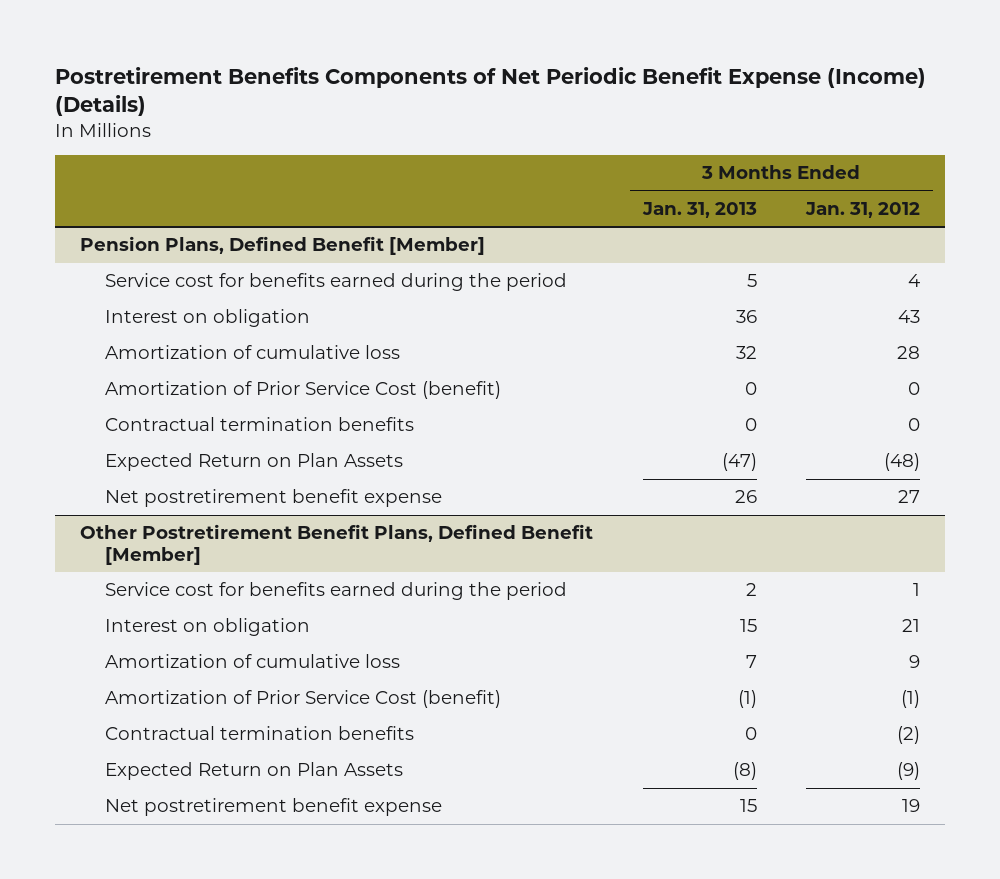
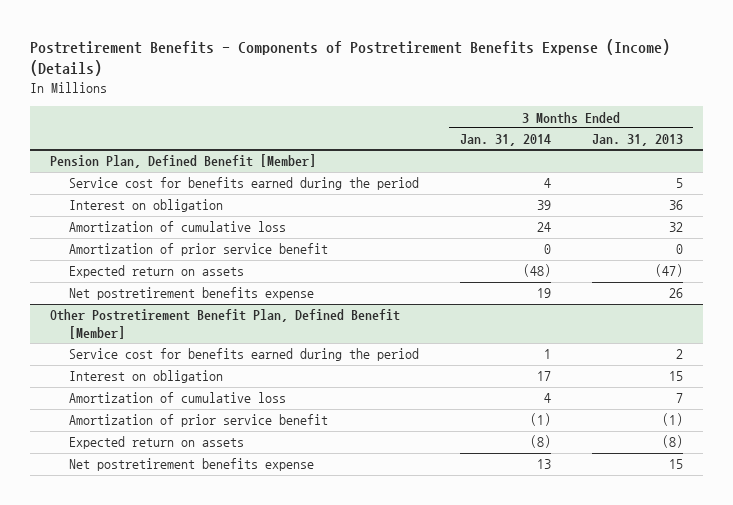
[55,66,927,117] Postretirement Benefits Components of Net Periodic Benefit Expense (Income) (Details) -> [29,38,670,77] Postretirement Benefits - Components of Postretirement Benefits Expense (Income) (Details)
[805,202,921,219] Jan. 31, 2012 -> none
none -> [459,134,551,147] Jan. 31, 2014
[79,236,485,256] Pension Plans, Defined Benefit [Member] -> [50,154,317,169] Pension Plan, Defined Benefit [Member]
[105,417,415,432] Contractual termination benefits -> none
[105,381,502,400] Amortization of Prior Service Cost (benefit) -> [68,243,328,257] Amortization of prior service benefit
[105,453,404,472] Expected Return on Plan Assets -> [68,265,244,279] Expected return on assets
[105,489,443,508] Net postretirement benefit expense -> [68,287,314,301] Net postretirement benefits expense
[79,524,593,566] Other Postretirement Benefit Plans, Defined Benefit [Member] -> [50,309,401,339] Other Postretirement Benefit Plan, Defined Benefit [Member]
[105,726,415,741] Contractual termination benefits -> none
[105,690,502,709] Amortization of Prior Service Cost (benefit) -> [68,414,328,428] Amortization of prior service benefit
[105,762,404,781] Expected Return on Plan Assets -> [68,436,244,450] Expected return on assets
[105,798,443,817] Net postretirement benefit expense -> [68,458,314,472] Net postretirement benefits expense

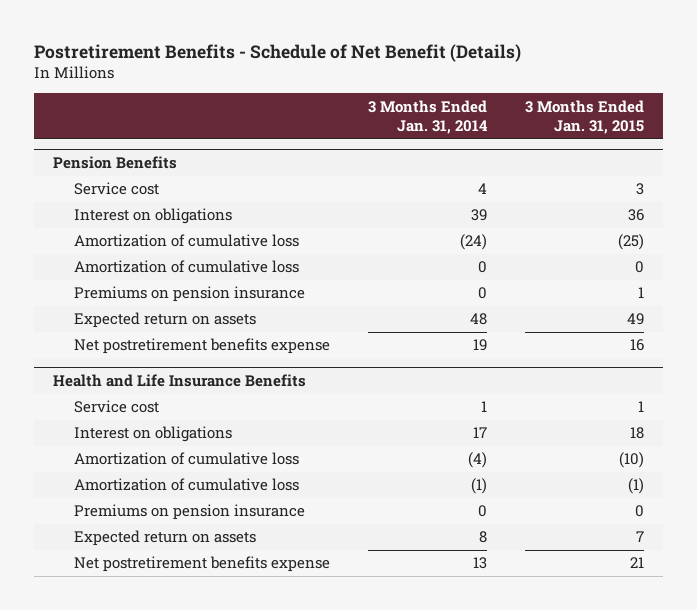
[29,38,670,77] Postretirement Benefits - Components of Postretirement Benefits Expense (Income) (Details) -> [34,43,522,62] Postretirement Benefits - Schedule of Net Benefit (Details)
[591,134,683,147] Jan. 31, 2013 -> none
none -> [524,99,644,135] 3 Months Ended Jan. 31, 2015
[50,154,317,169] Pension Plan, Defined Benefit [Member] -> none
none -> [53,156,178,170] Pension Benefits
[68,177,419,191] Service cost for benefits earned during the period -> [74,182,160,196] Service cost
[68,199,223,213] Interest on obligation -> [74,208,233,225] Interest on obligations
[536,222,551,233] 24 -> [459,234,487,251] (24)
[68,243,328,257] Amortization of prior service benefit -> [74,260,300,274] Amortization of cumulative loss
none -> [74,286,306,303] Premiums on pension insurance
[522,264,551,278] (48) -> [469,313,487,326] 48
[50,309,401,339] Other Postretirement Benefit Plan, Defined Benefit [Member] -> none
none -> [53,374,307,388] Health and Life Insurance Benefits
[68,348,419,362] Service cost for benefits earned during the period -> [74,400,160,414] Service cost
[68,370,223,384] Interest on obligation -> [74,426,233,443] Interest on obligations
[543,393,551,404] 4 -> [467,452,487,469] (4)
[68,414,328,428] Amortization of prior service benefit -> [74,478,300,492] Amortization of cumulative loss
none -> [74,504,306,521] Premiums on pension insurance
[529,435,551,449] (8) -> [478,531,487,544] 8

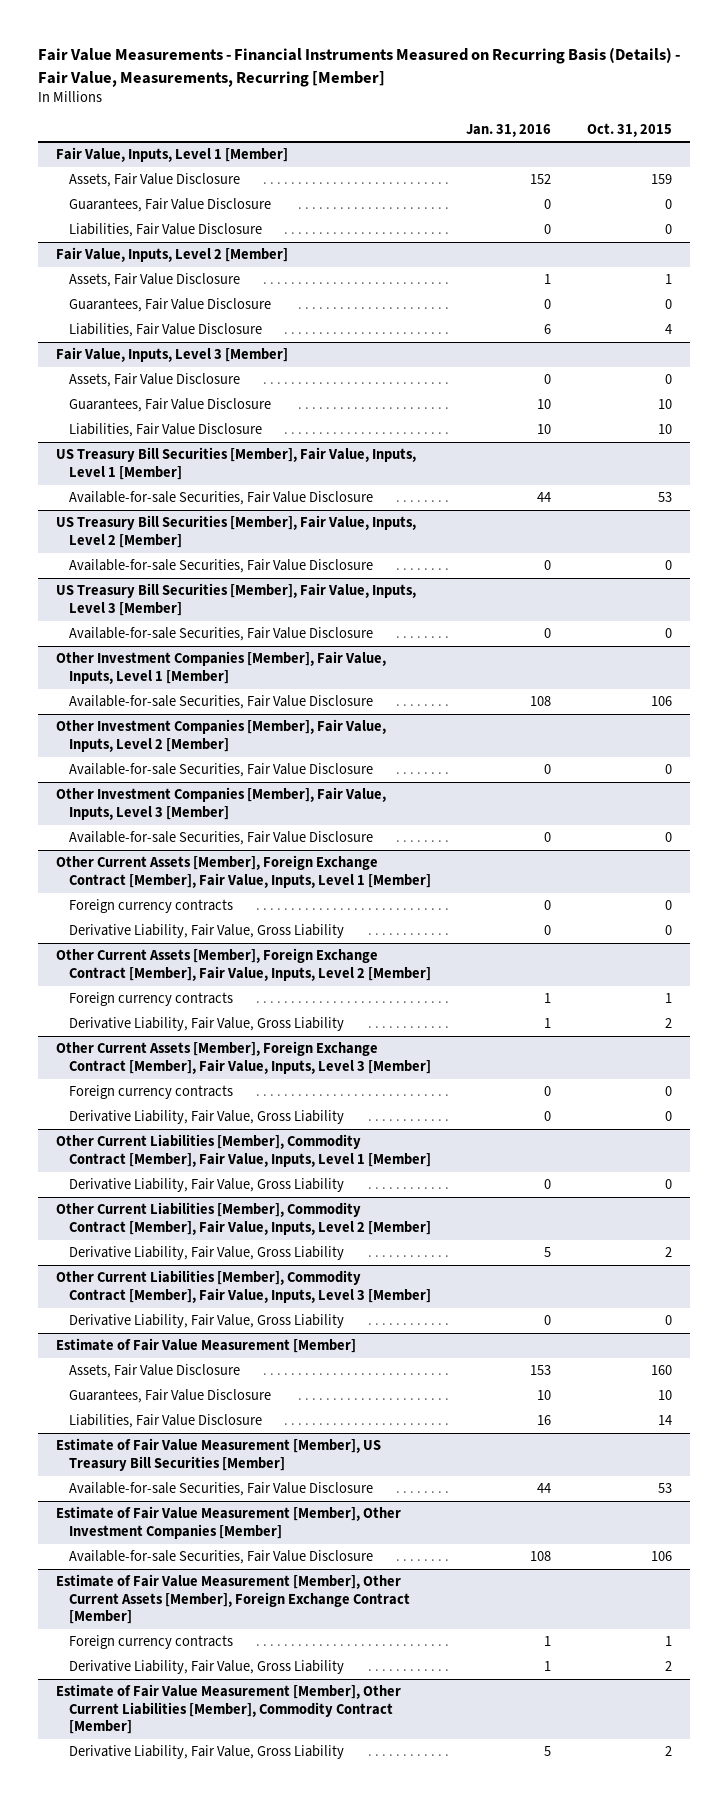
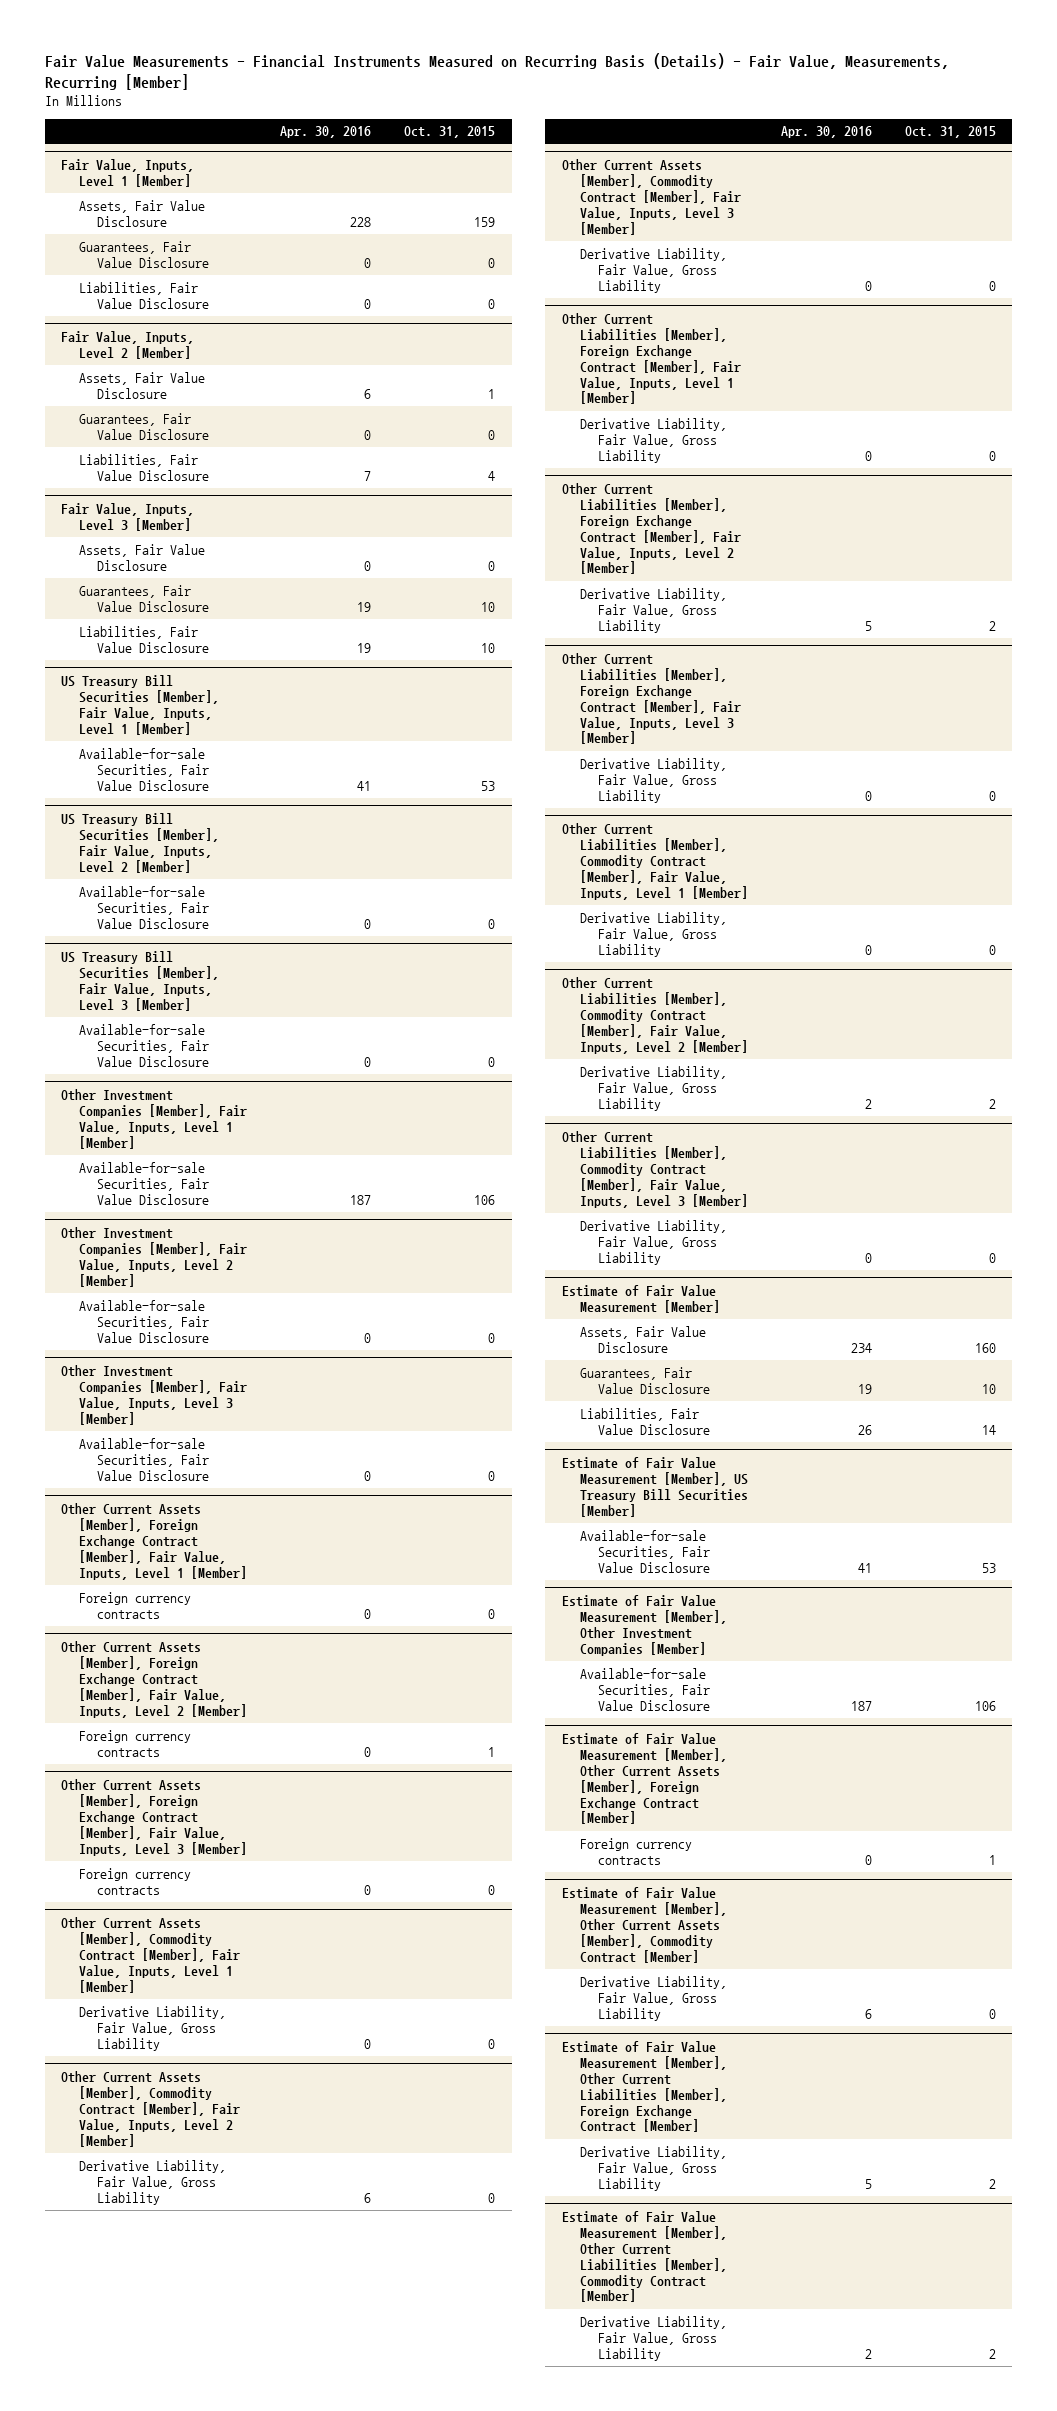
[466,123,552,137] Jan. 31, 2016 -> none
none -> [280,126,372,139] Apr. 30, 2016
[68,924,344,939] Derivative Liability, Fair Value, Gross Liability -> none
[68,1017,344,1032] Derivative Liability, Fair Value, Gross Liability -> none
none -> [61,1916,241,1993] Other Current Assets [Member], Commodity Contract [Member], Fair Value, Inputs, Level 1 [Member]
none -> [61,2070,241,2147] Other Current Assets [Member], Commodity Contract [Member], Fair Value, Inputs, Level 2 [Member]
none -> [79,2159,227,2205] Derivative Liability, Fair Value, Gross Liability
none -> [562,158,741,235] Other Current Assets [Member], Commodity Contract [Member], Fair Value, Inputs, Level 3 [Member]
none -> [579,247,727,293] Derivative Liability, Fair Value, Gross Liability
none -> [562,312,741,405] Other Current Liabilities [Member], Foreign Exchange Contract [Member], Fair Value, Inputs, Level 1 [Member]
none -> [579,417,727,463] Derivative Liability, Fair Value, Gross Liability
none -> [562,482,741,575] Other Current Liabilities [Member], Foreign Exchange Contract [Member], Fair Value, Inputs, Level 2 [Member]
none -> [579,587,727,633] Derivative Liability, Fair Value, Gross Liability
none -> [562,652,741,745] Other Current Liabilities [Member], Foreign Exchange Contract [Member], Fair Value, Inputs, Level 3 [Member]
none -> [579,757,727,803] Derivative Liability, Fair Value, Gross Liability
none -> [562,1886,727,1963] Estimate of Fair Value Measurement [Member], Other Current Assets [Member], Commodity Contract [Member]
none -> [579,1975,727,2021] Derivative Liability, Fair Value, Gross Liability
none -> [562,2040,727,2133] Estimate of Fair Value Measurement [Member], Other Current Liabilities [Member], Foreign Exchange Contract [Member]

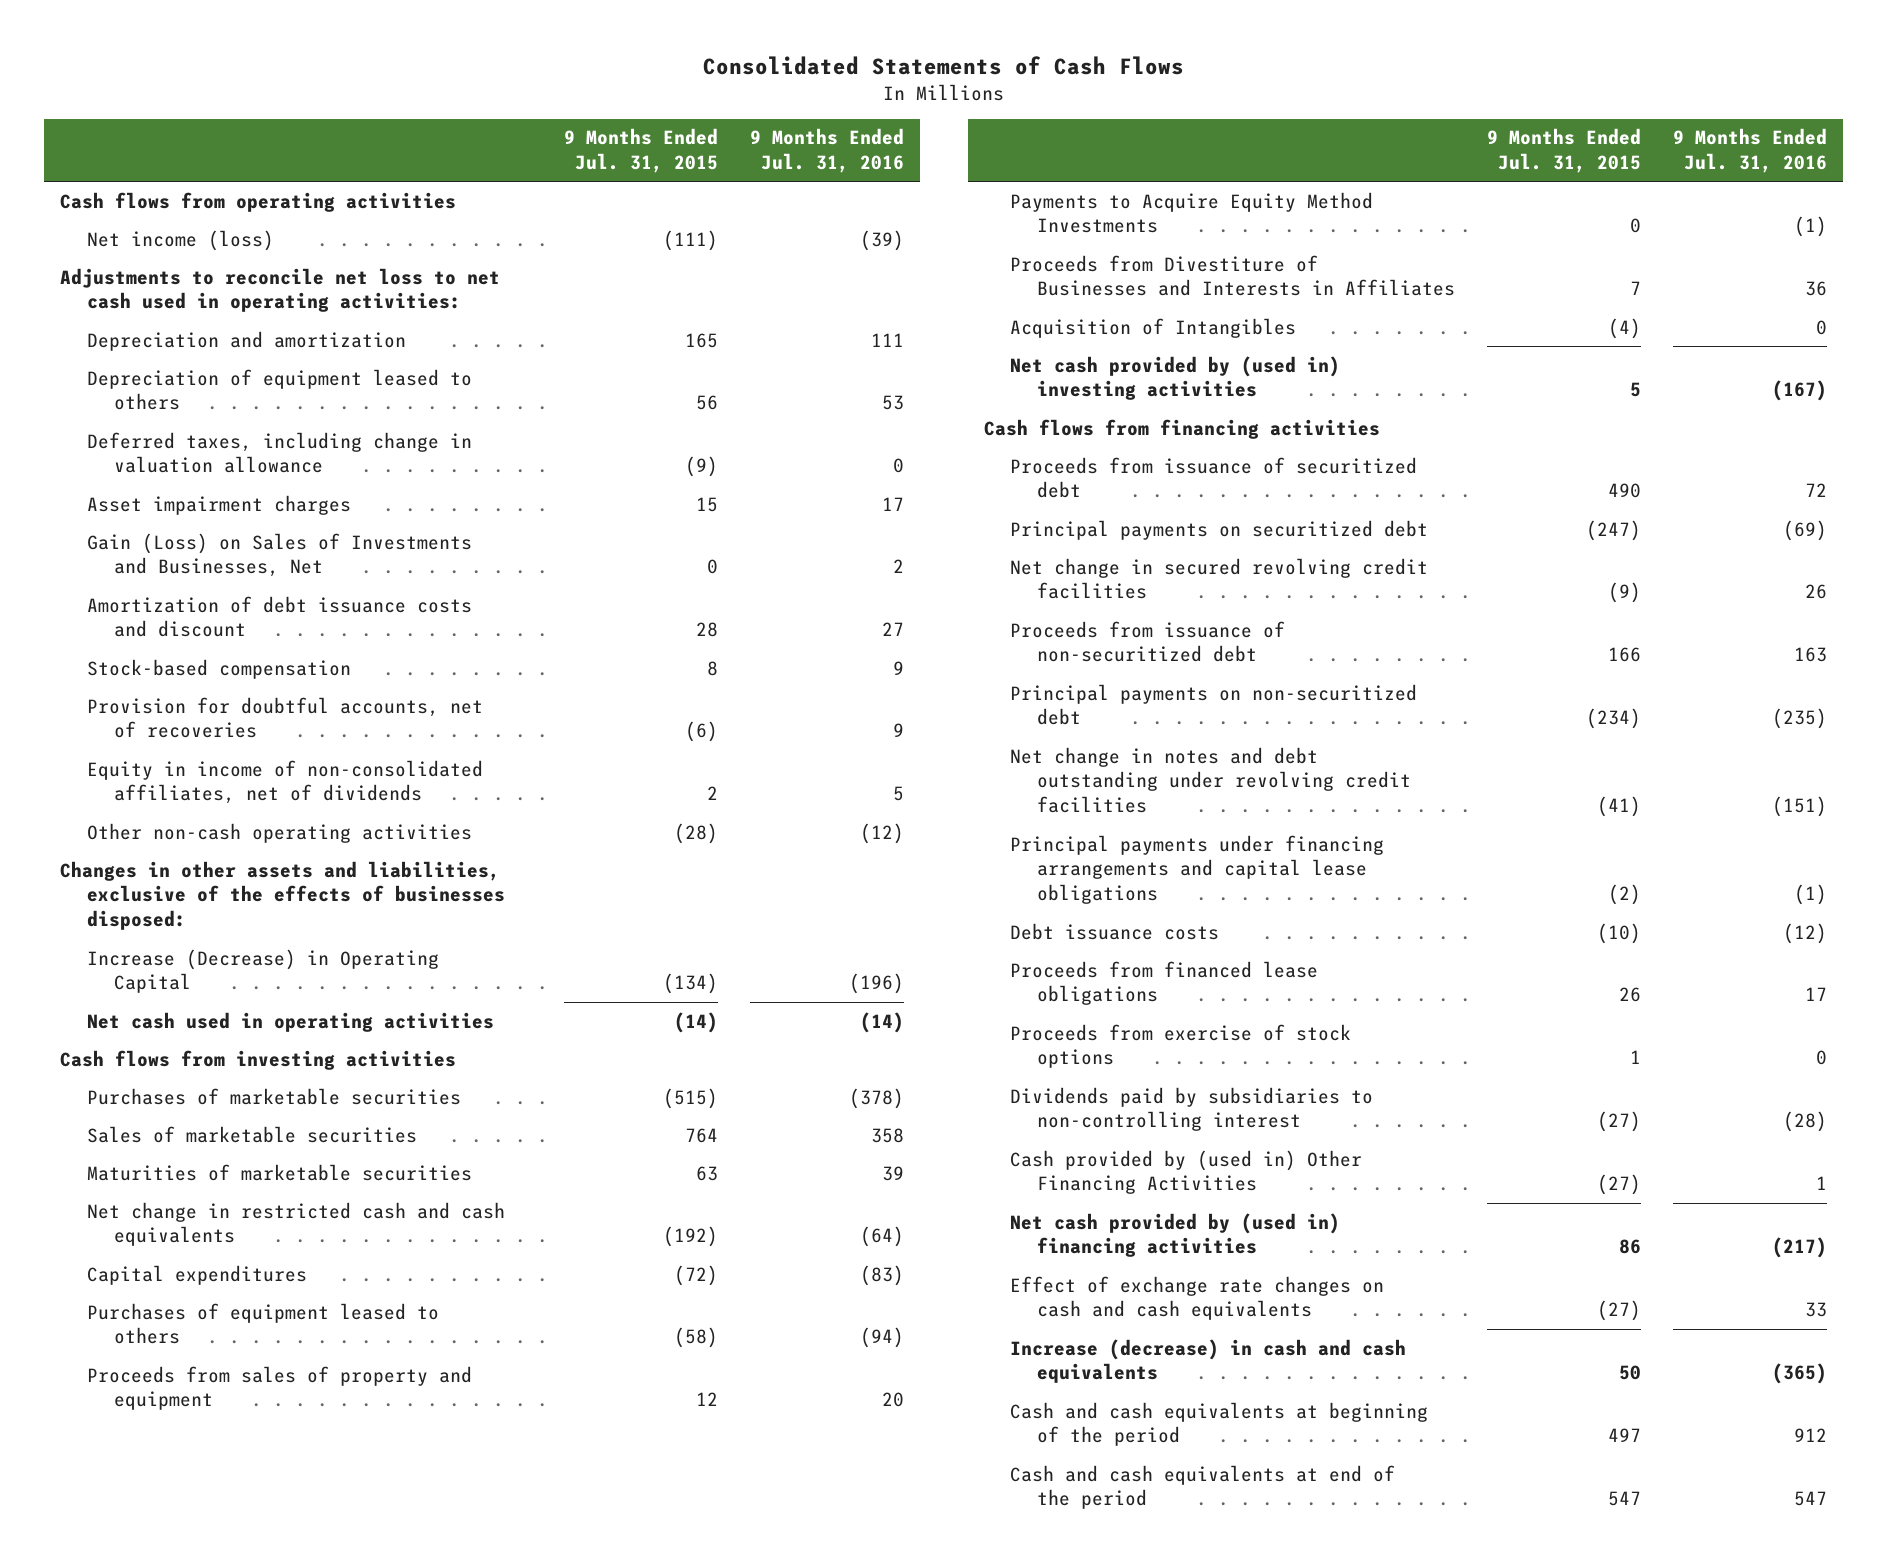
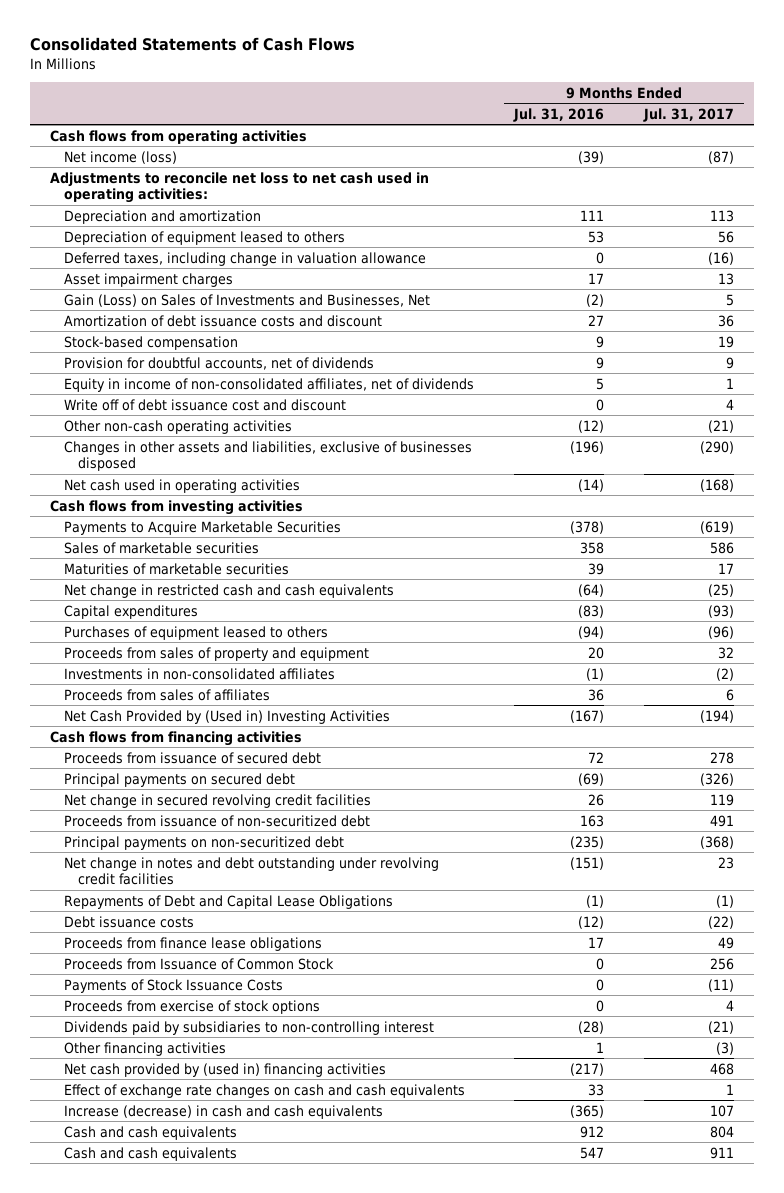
[563,128,718,174] 9 Months Ended Jul. 31, 2015 -> none
none -> [642,107,734,122] Jul. 31, 2017
[892,559,904,574] 2 -> [585,293,604,307] (2)
[86,696,483,739] Provision for doubtful accounts, net of recoveries -> [63,356,374,370] Provision for doubtful accounts, net of dividends
none -> [63,398,346,411] Write off of debt issuance cost and discount
[60,860,505,931] Changes in other assets and liabilities, exclusive of the effects of businesses disposed: -> none
[86,948,439,994] Increase (Decrease) in Operating Capital -> [63,440,472,472] Changes in other assets and liabilities, exclusive of businesses disposed
[86,1087,461,1105] Purchases of marketable securities -> [63,520,341,535] Payments to Acquire Marketable Securities
[1010,317,1297,338] Acquisition of Intangibles -> none
[1010,191,1374,234] Payments to Acquire Equity Method Investments -> [63,667,335,680] Investments in non-consolidated affiliates
[1010,254,1455,297] Proceeds from Divestiture of Businesses and Interests in Affiliates -> [63,688,270,701] Proceeds from sales of affiliates
[1010,355,1341,401] Net cash provided by (used in) investing activities -> [63,709,390,724] Net Cash Provided by (Used in) Investing Activities
[1010,456,1418,499] Proceeds from issuance of securitized debt -> [63,751,321,764] Proceeds from issuance of secured debt
[1010,519,1429,540] Principal payments on securitized debt -> [63,772,295,787] Principal payments on secured debt
[1010,834,1385,905] Principal payments under financing arrangements and capital lease obligations -> [63,894,393,909] Repayments of Debt and Capital Lease Obligations
[1010,960,1319,1006] Proceeds from financed lease obligations -> [63,936,322,951] Proceeds from finance lease obligations
none -> [63,957,334,970] Proceeds from Issuance of Common Stock
none -> [63,978,283,993] Payments of Stock Issuance Costs
[1010,1149,1363,1195] Cash provided by (used in) Other Financing Activities -> [63,1041,226,1056] Other financing activities
[1010,1401,1429,1447] Cash and cash equivalents at beginning of the period -> [63,1125,237,1140] Cash and cash equivalents
[1010,1464,1396,1510] Cash and cash equivalents at end of the period -> [63,1146,237,1161] Cash and cash equivalents

